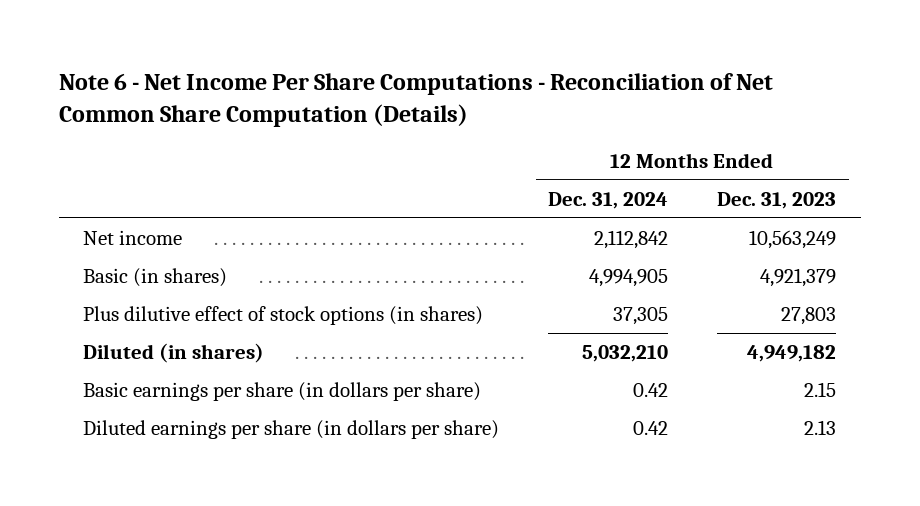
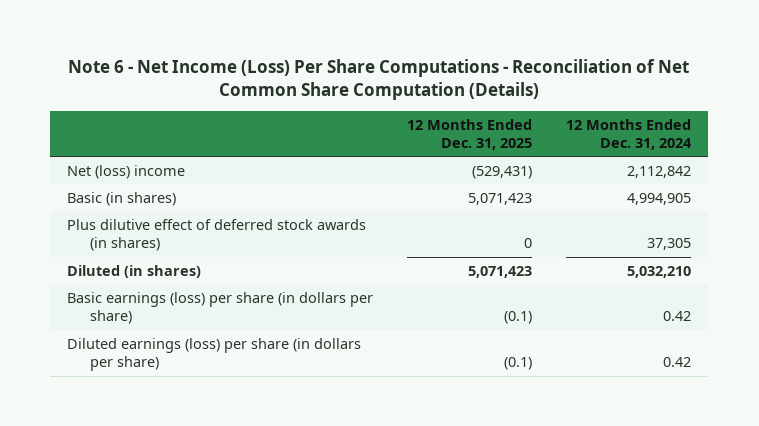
[58,73,773,127] Note 6 - Net Income Per Share Computations - Reconciliation of Net Common Share Computation (Details) -> [68,59,690,101] Note 6 - Net Income (Loss) Per Share Computations - Reconciliation of Net Common Share Computation (Details)
[717,191,837,209] Dec. 31, 2023 -> none
none -> [407,118,533,150] 12 Months Ended Dec. 31, 2025
[83,229,183,245] Net income -> [67,164,186,179] Net (loss) income
[83,305,484,325] Plus dilutive effect of stock options (in shares) -> [67,218,367,252] Plus dilutive effect of deferred stock awards (in shares)
[83,381,482,401] Basic earnings per share (in dollars per share) -> [67,291,374,325] Basic earnings (loss) per share (in dollars per share)
[83,419,500,439] Diluted earnings per share (in dollars per share) -> [67,337,362,372] Diluted earnings (loss) per share (in dollars per share)

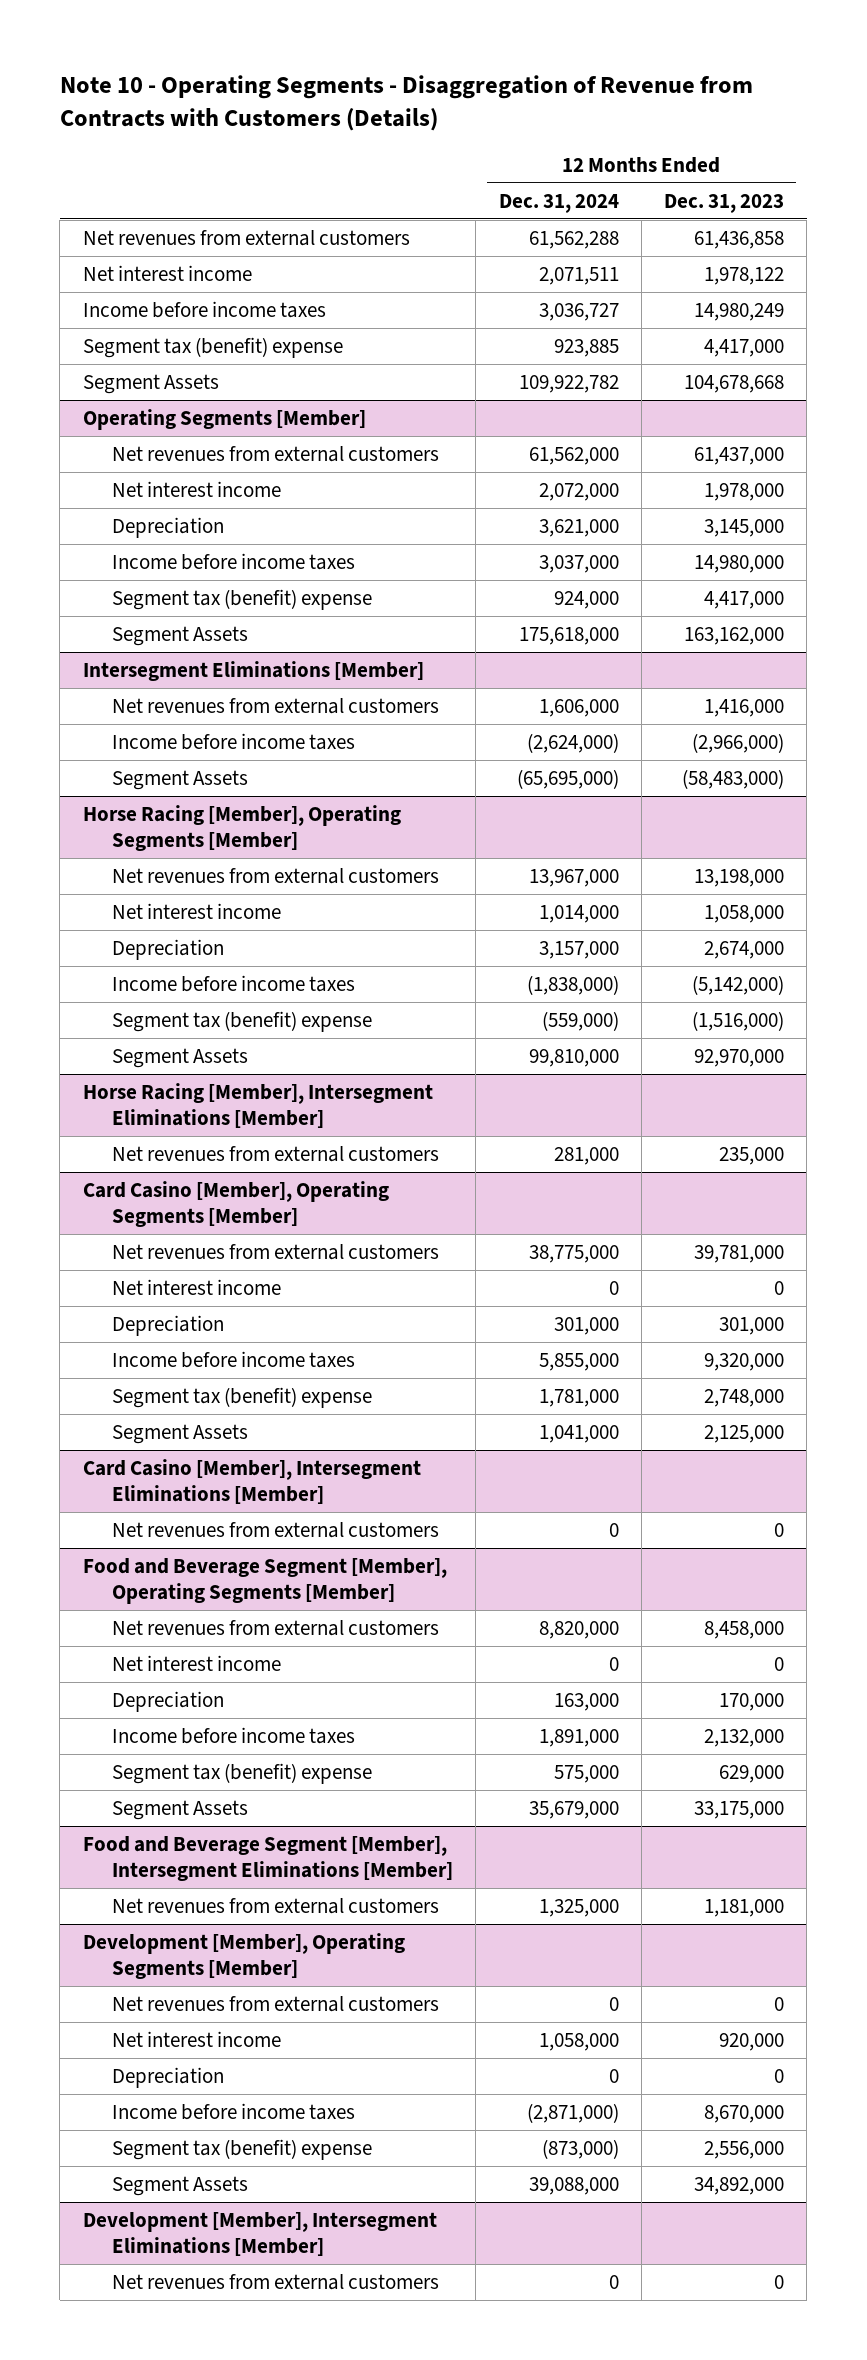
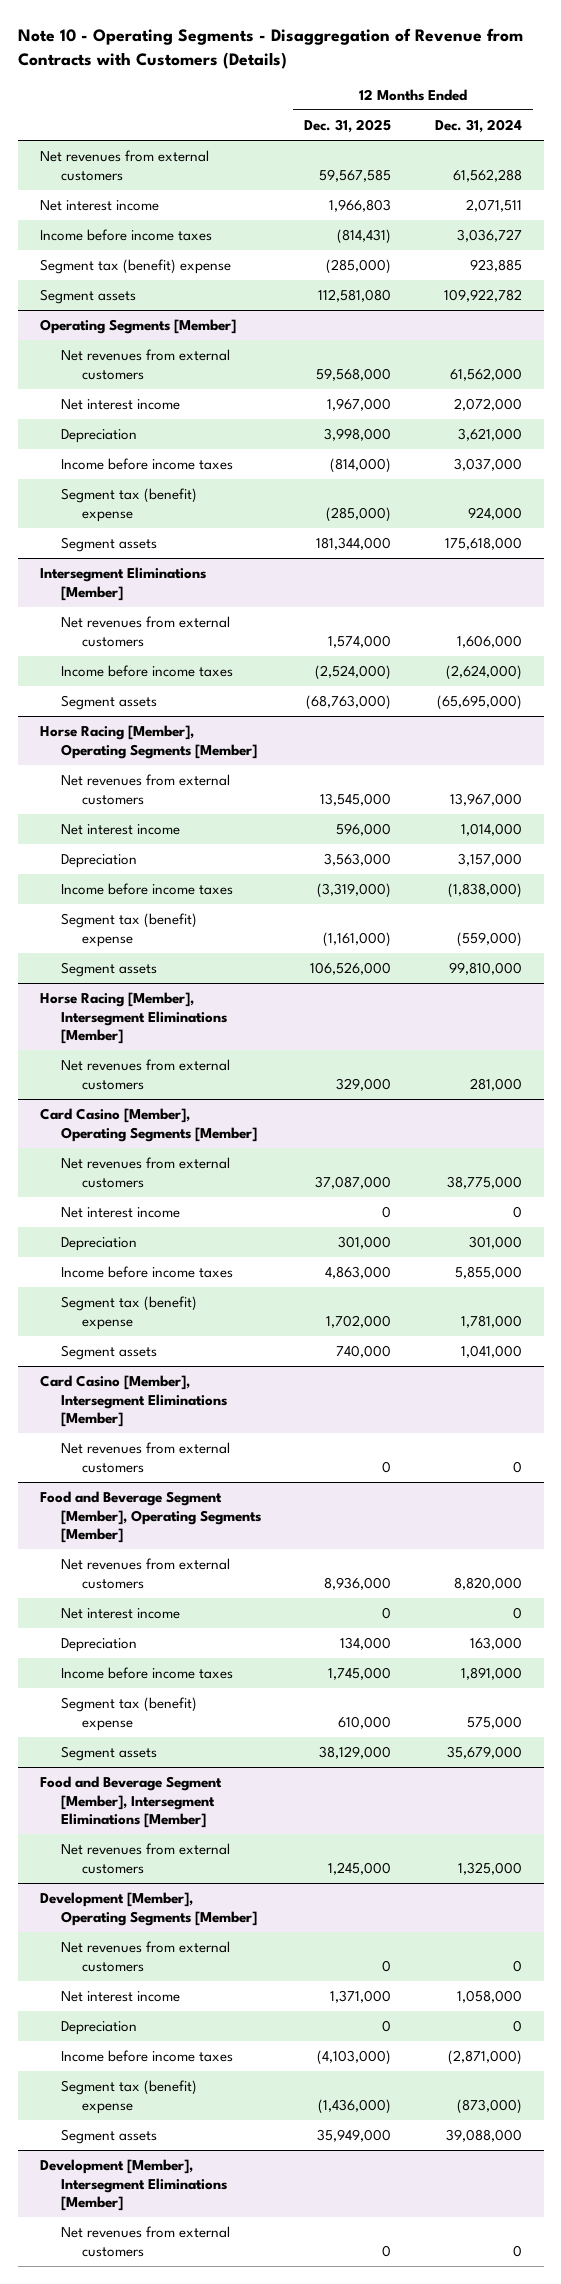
[664,193,785,213] Dec. 31, 2023 -> none
none -> [304,118,392,133] Dec. 31, 2025
[82,373,219,394] Segment Assets -> [39,289,136,305] Segment assets
[111,625,248,646] Segment Assets -> [60,537,157,553] Segment assets
[111,769,248,790] Segment Assets -> [60,695,157,711] Segment assets
[111,1047,248,1068] Segment Assets -> [60,962,157,978] Segment assets
[111,1423,248,1444] Segment Assets -> [60,1345,157,1361] Segment assets
[111,1799,248,1820] Segment Assets -> [60,1746,157,1762] Segment assets
[111,2175,248,2196] Segment Assets -> [60,2129,157,2145] Segment assets

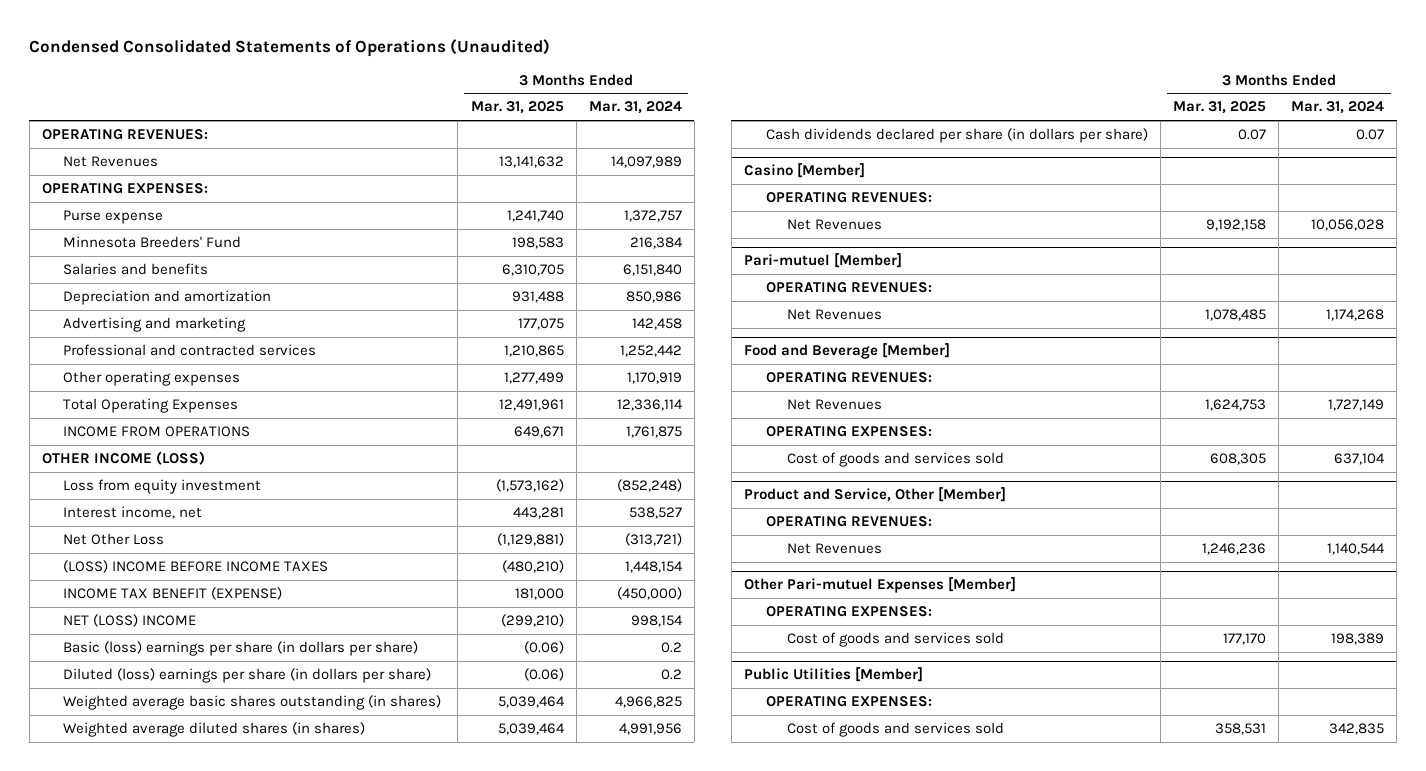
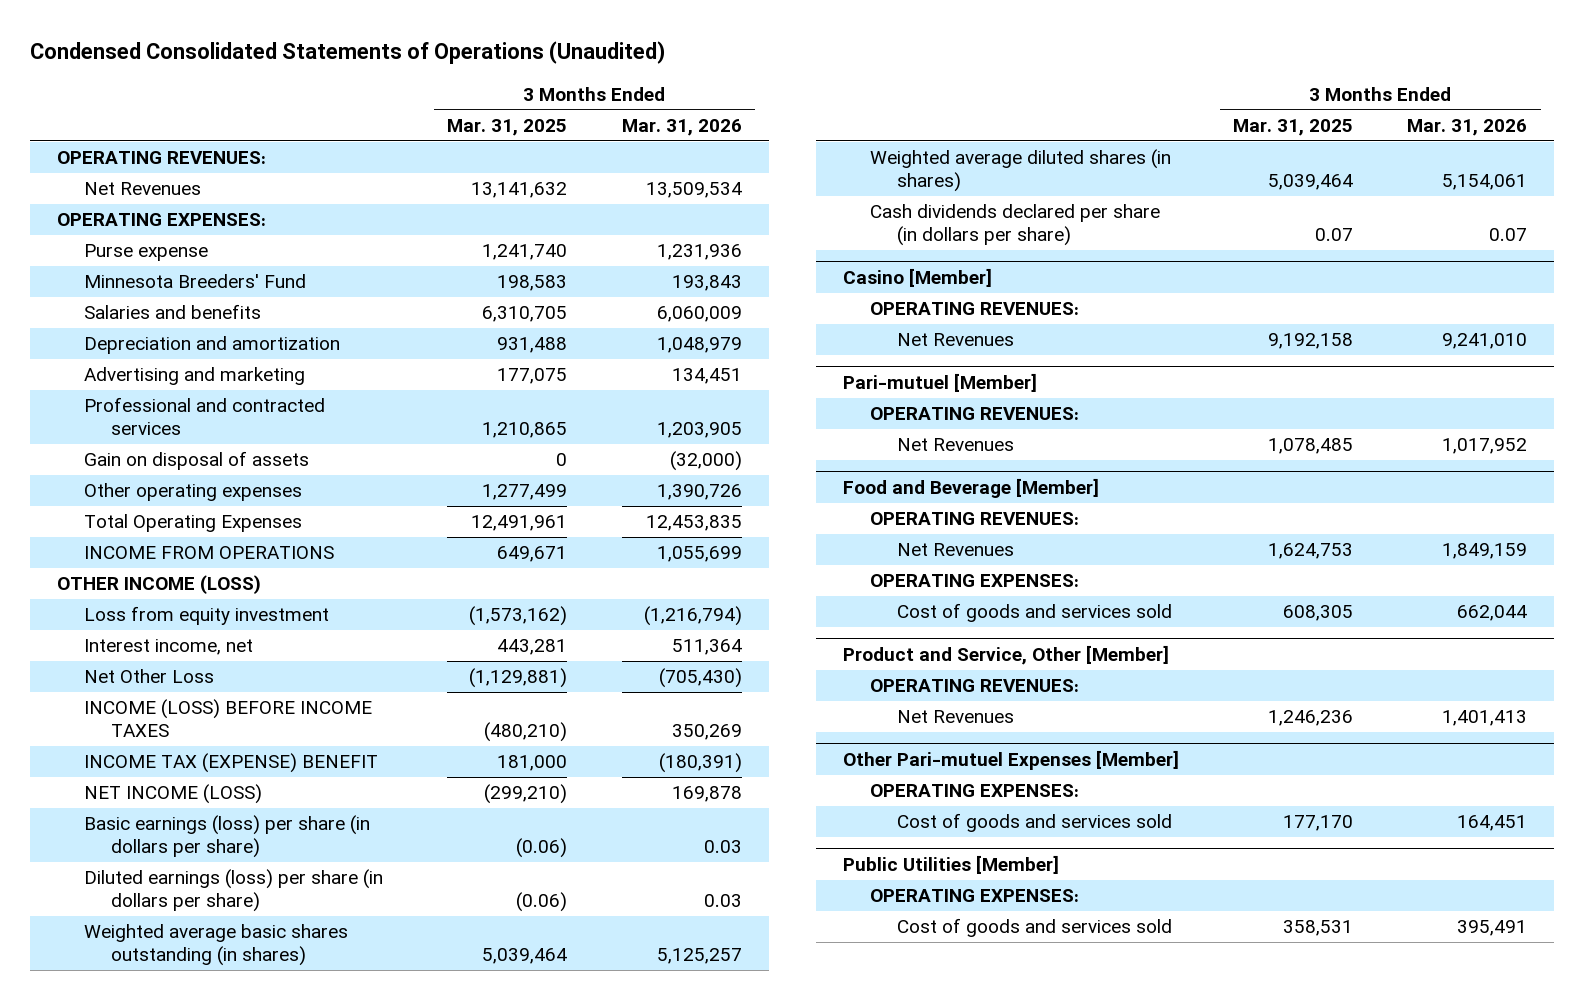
[588,101,682,115] Mar. 31, 2024 -> none
none -> [621,118,742,136] Mar. 31, 2026
none -> [84,451,310,471] Gain on disposal of assets
[63,559,329,573] (LOSS) INCOME BEFORE INCOME TAXES -> [84,699,373,738] INCOME (LOSS) BEFORE INCOME TAXES
[63,586,283,600] INCOME TAX BENEFIT (EXPENSE) -> [84,753,379,774] INCOME TAX (EXPENSE) BENEFIT
[63,613,197,627] NET (LOSS) INCOME -> [84,784,263,805] NET INCOME (LOSS)
[63,640,419,656] Basic (loss) earnings per share (in dollars per share) -> [84,815,371,859] Basic earnings (loss) per share (in dollars per share)
[63,667,432,683] Diluted (loss) earnings per share (in dollars per share) -> [84,869,384,913] Diluted earnings (loss) per share (in dollars per share)

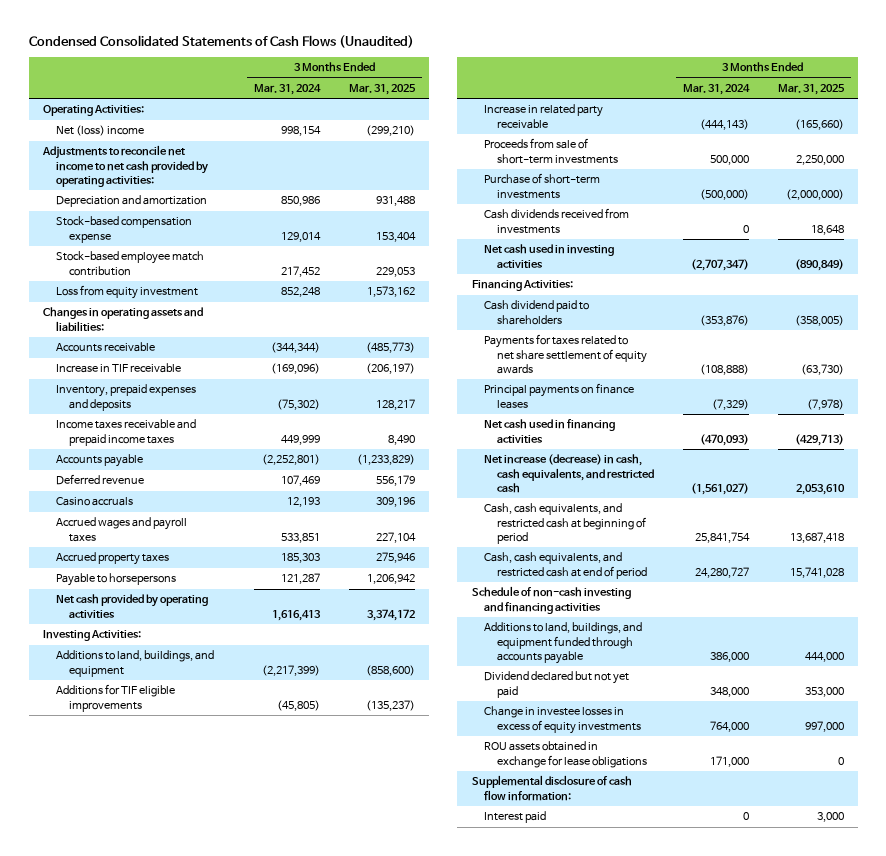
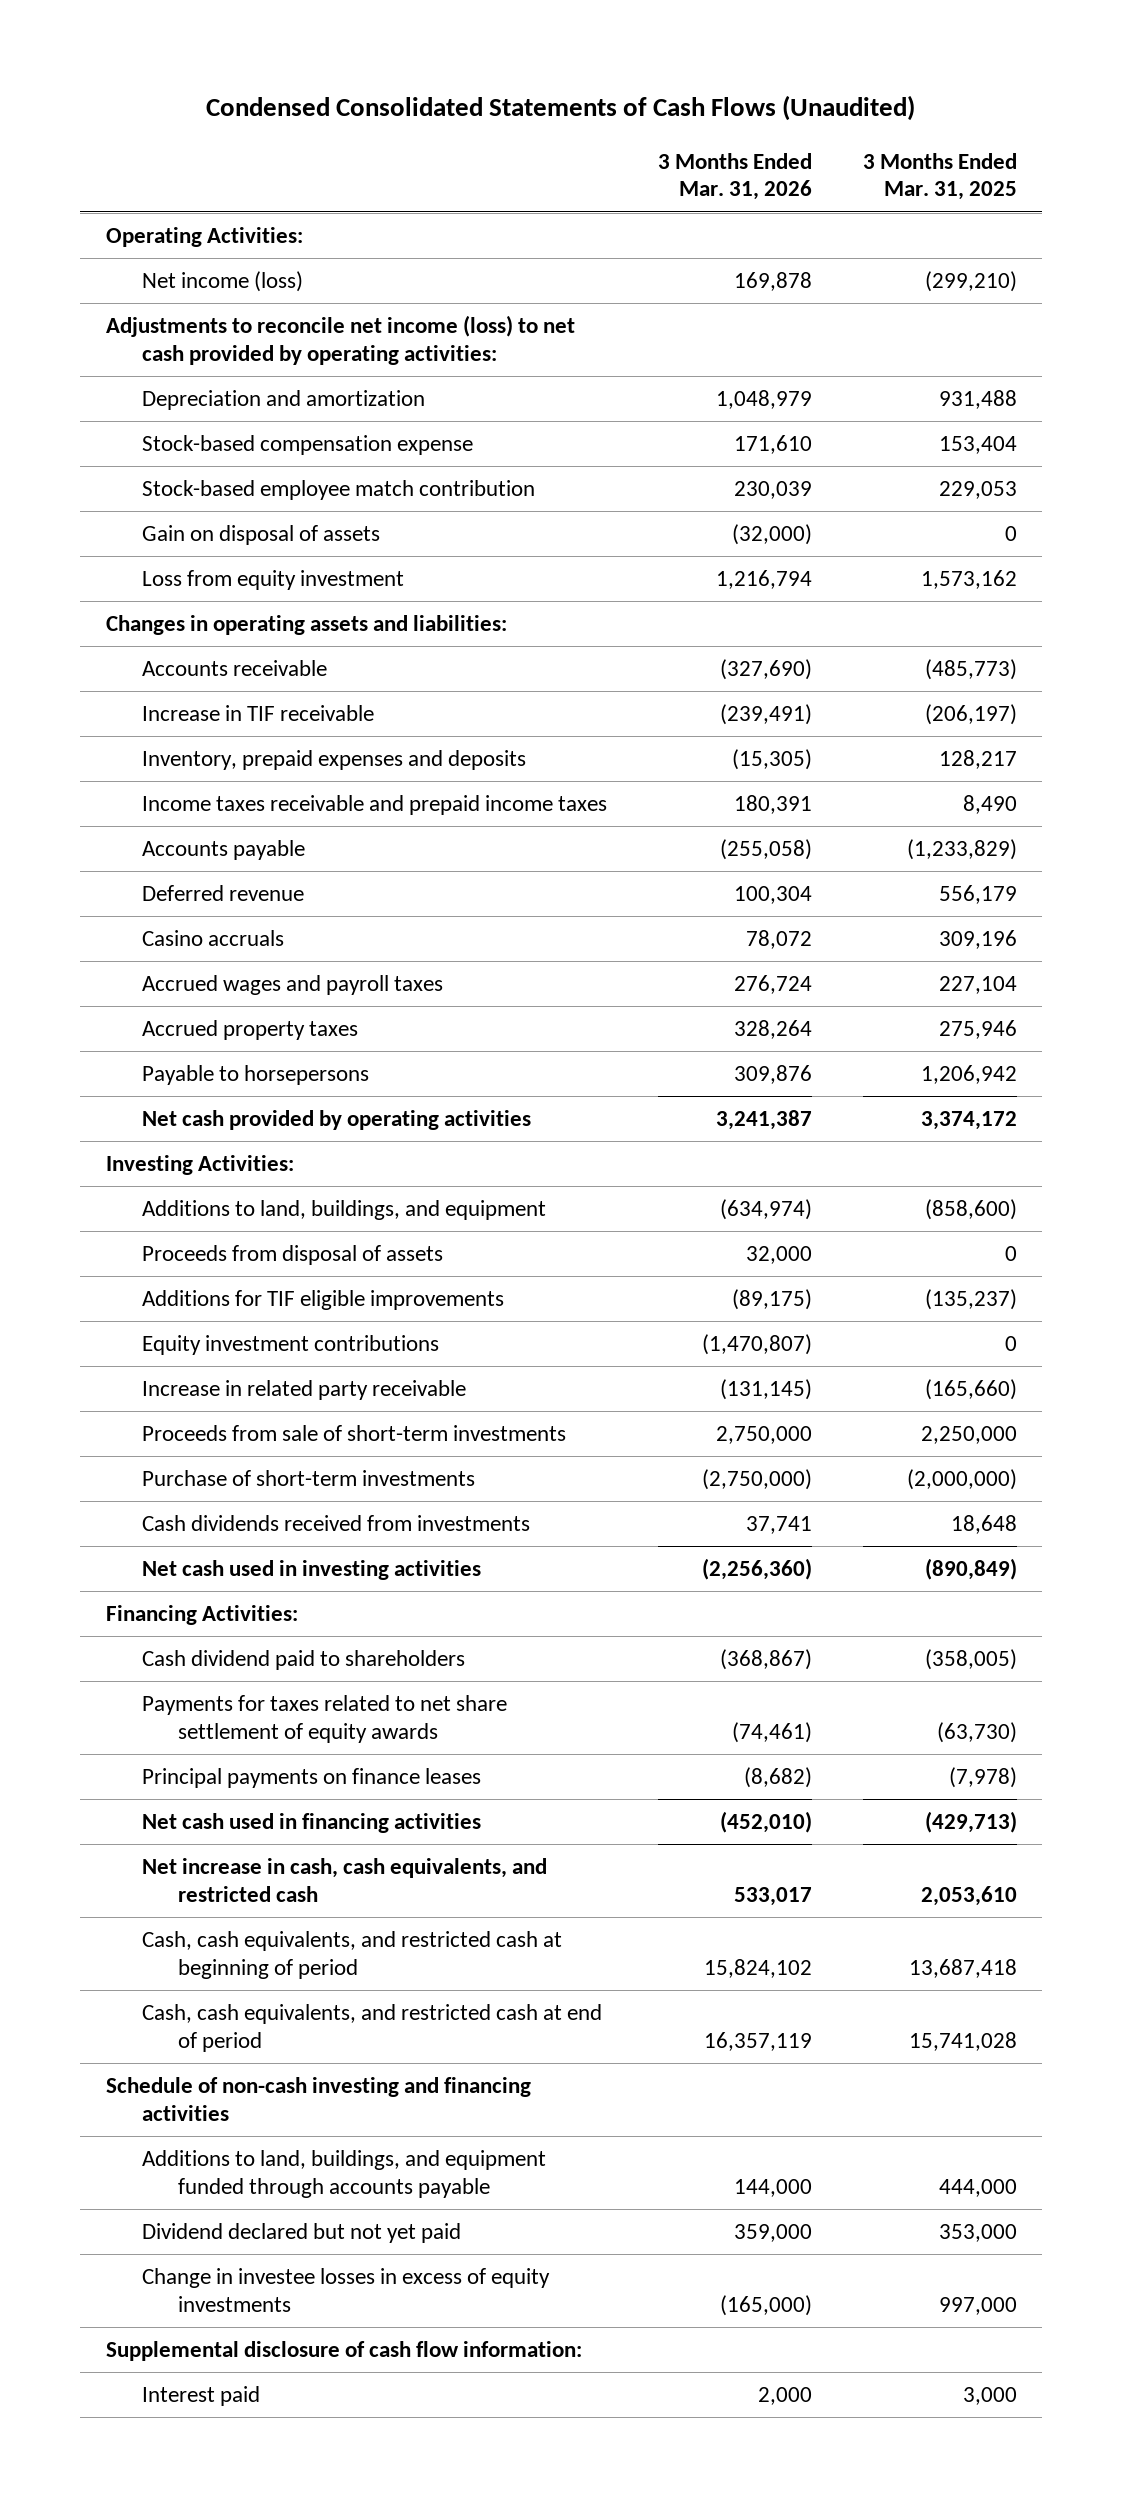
[254,83,322,95] Mar. 31, 2024 -> none
none -> [657,152,812,201] 3 Months Ended Mar. 31, 2026
[55,125,144,137] Net (loss) income -> [141,271,303,293] Net income (loss)
[41,145,208,187] Adjustments to reconcile net income to net cash provided by operating activities: -> [105,315,575,365] Adjustments to reconcile net income (loss) to net cash provided by operating activities:
none -> [141,525,380,546] Gain on disposal of assets
none -> [141,1245,443,1266] Proceeds from disposal of assets
none -> [141,1335,439,1356] Equity investment contributions
[484,454,655,493] Net increase (decrease) in cash, cash equivalents, and restricted cash -> [141,1858,547,1902] Net increase in cash, cash equivalents, and restricted cash
[484,741,648,768] ROU assets obtained in exchange for lease obligations -> none

